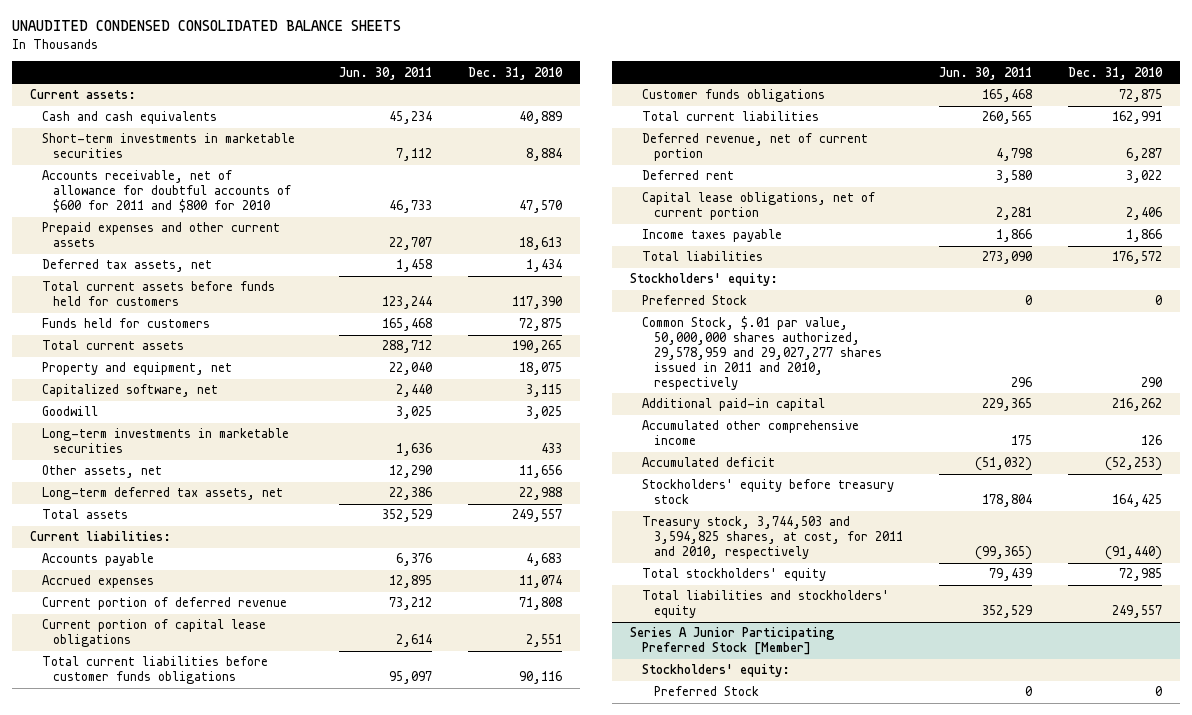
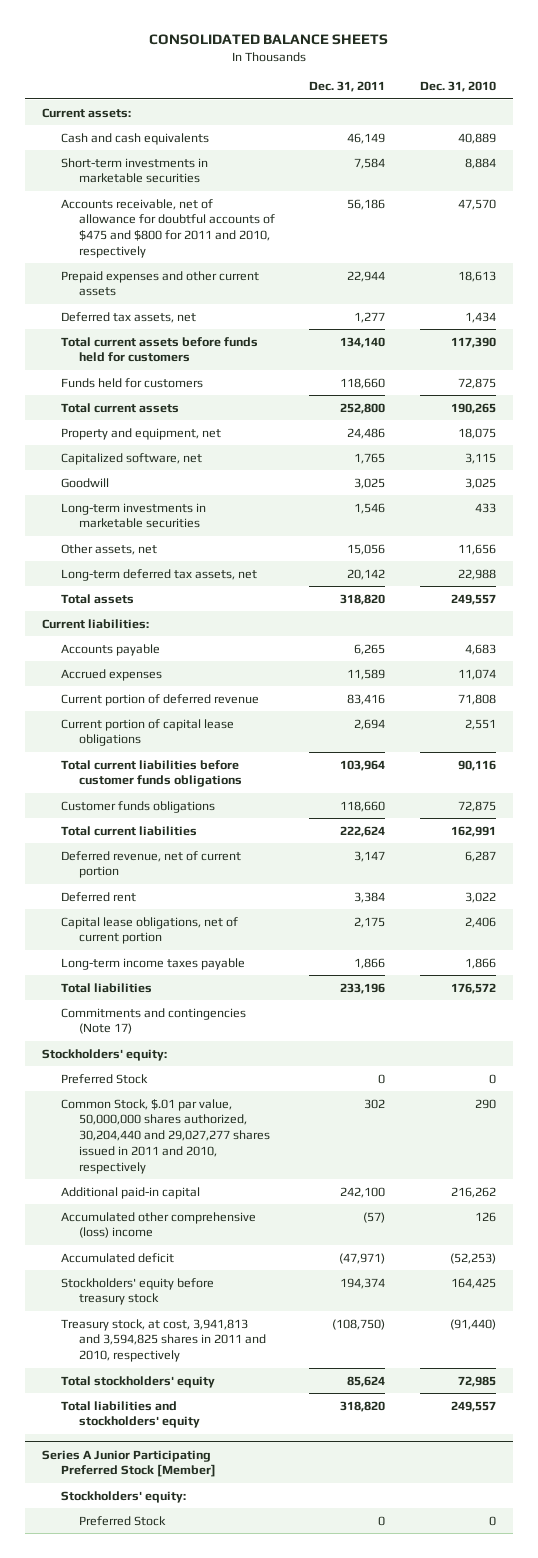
[11,20,401,32] UNAUDITED CONDENSED CONSOLIDATED BALANCE SHEETS -> [148,34,388,46] CONSOLIDATED BALANCE SHEETS
[338,66,432,80] Jun. 30, 2011 -> none
none -> [309,81,386,93] Dec. 31, 2011
[41,170,292,214] Accounts receivable, net of allowance for doubtful accounts of $600 for 2011 and $800 for 2010 -> [60,198,276,258] Accounts receivable, net of allowance for doubtful accounts of $475 and $800 for 2011 and 2010, respectively
[641,229,782,243] Income taxes payable -> [60,957,245,970] Long-term income taxes payable
none -> [60,1007,246,1035] Commitments and contingencies (Note 17)
[641,316,882,390] Common Stock, $.01 par value, 50,000,000 shares authorized, 29,578,959 and 29,027,277 shares issued in 2011 and 2010, respectively -> [60,1098,271,1174] Common Stock, $.01 par value, 50,000,000 shares authorized, 30,204,440 and 29,027,277 shares issued in 2011 and 2010, respectively
[641,420,859,446] Accumulated other comprehensive income -> [60,1211,256,1239] Accumulated other comprehensive (loss) income
[641,516,903,560] Treasury stock, 3,744,503 and 3,594,825 shares, at cost, for 2011 and 2010, respectively -> [60,1318,267,1363] Treasury stock, at cost, 3,941,813 and 3,594,825 shares in 2011 and 2010, respectively

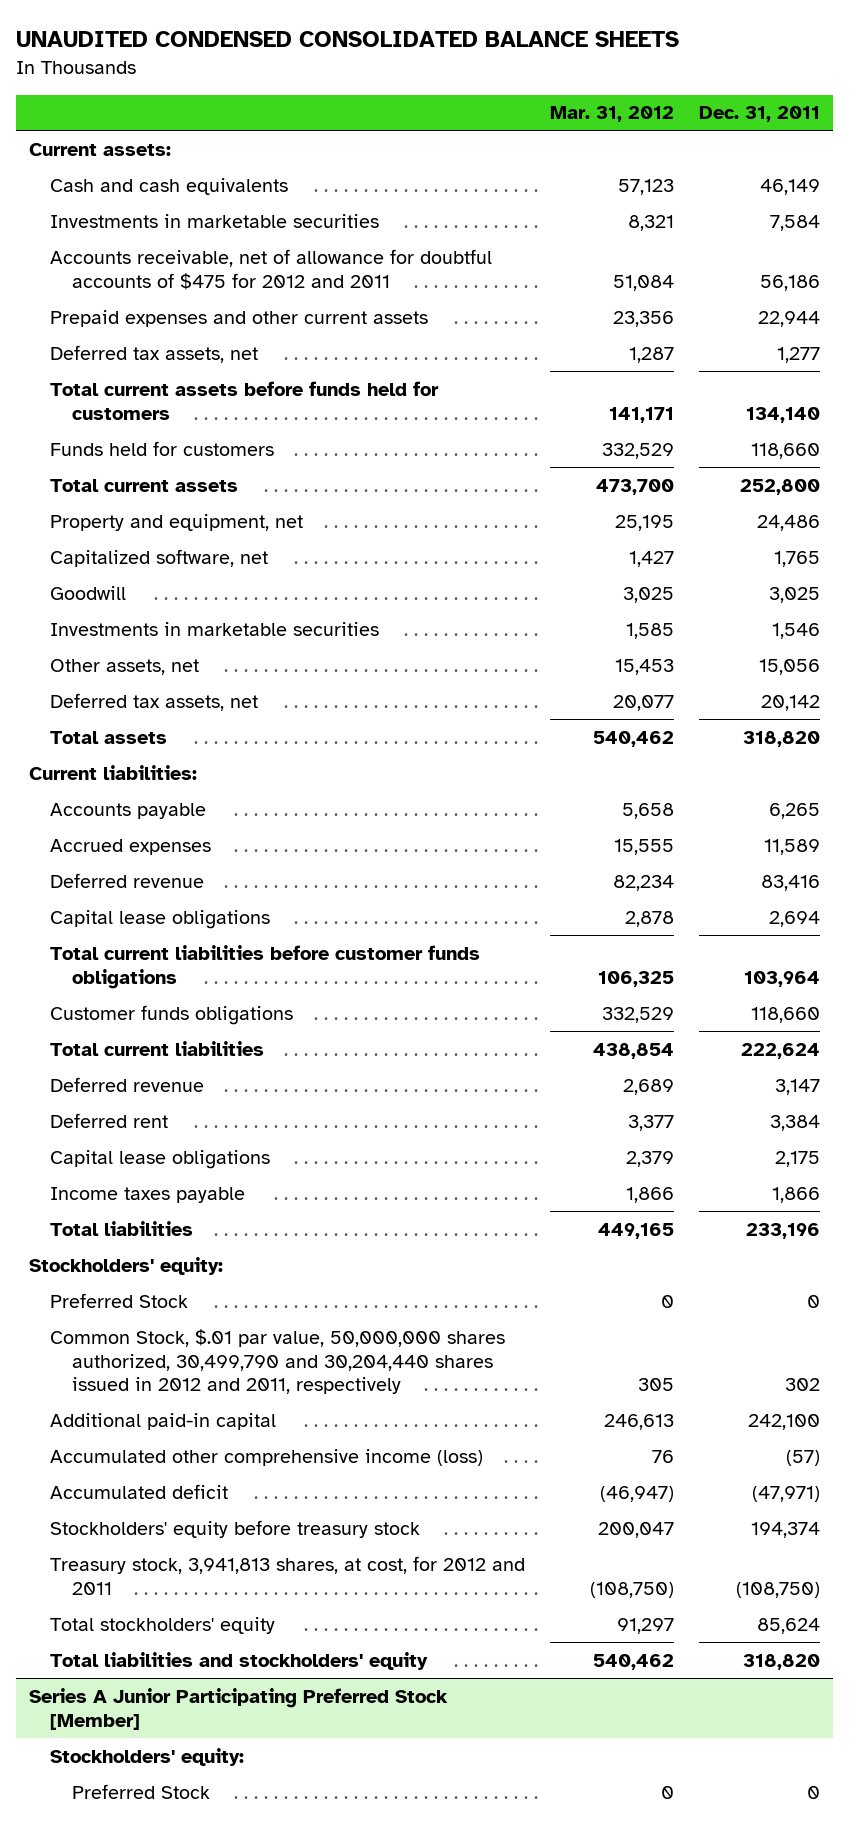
[148,34,388,46] CONSOLIDATED BALANCE SHEETS -> [16,31,680,48] UNAUDITED CONDENSED CONSOLIDATED BALANCE SHEETS
[419,81,496,93] Dec. 31, 2010 -> none
none -> [550,106,675,123] Mar. 31, 2012
[60,157,208,184] Short-term investments in marketable securities -> [50,213,380,228] Investments in marketable securities
[60,198,276,258] Accounts receivable, net of allowance for doubtful accounts of $475 and $800 for 2011 and 2010, respectively -> [50,248,493,290] Accounts receivable, net of allowance for doubtful accounts of $475 for 2012 and 2011
[60,502,206,529] Long-term investments in marketable securities -> [50,621,380,636] Investments in marketable securities
[60,568,257,581] Long-term deferred tax assets, net -> [50,692,259,711] Deferred tax assets, net
[60,693,259,706] Current portion of deferred revenue -> [50,872,205,888] Deferred revenue
[60,718,234,747] Current portion of capital lease obligations -> [50,909,271,929] Capital lease obligations
[60,850,241,879] Deferred revenue, net of current portion -> [50,1076,205,1092] Deferred revenue
[60,916,238,945] Capital lease obligations, net of current portion -> [50,1149,271,1169] Capital lease obligations
[60,957,245,970] Long-term income taxes payable -> [50,1186,246,1203] Income taxes payable
[60,1007,246,1035] Commitments and contingencies (Note 17) -> none
[60,1098,271,1174] Common Stock, $.01 par value, 50,000,000 shares authorized, 30,204,440 and 29,027,277 shares issued in 2011 and 2010, respectively -> [50,1328,506,1395] Common Stock, $.01 par value, 50,000,000 shares authorized, 30,499,790 and 30,204,440 shares issued in 2012 and 2011, respectively
[60,1211,256,1239] Accumulated other comprehensive (loss) income -> [50,1448,484,1466] Accumulated other comprehensive income (loss)
[60,1318,267,1363] Treasury stock, at cost, 3,941,813 and 3,594,825 shares in 2011 and 2010, respectively -> [50,1555,526,1595] Treasury stock, 3,941,813 shares, at cost, for 2012 and 2011

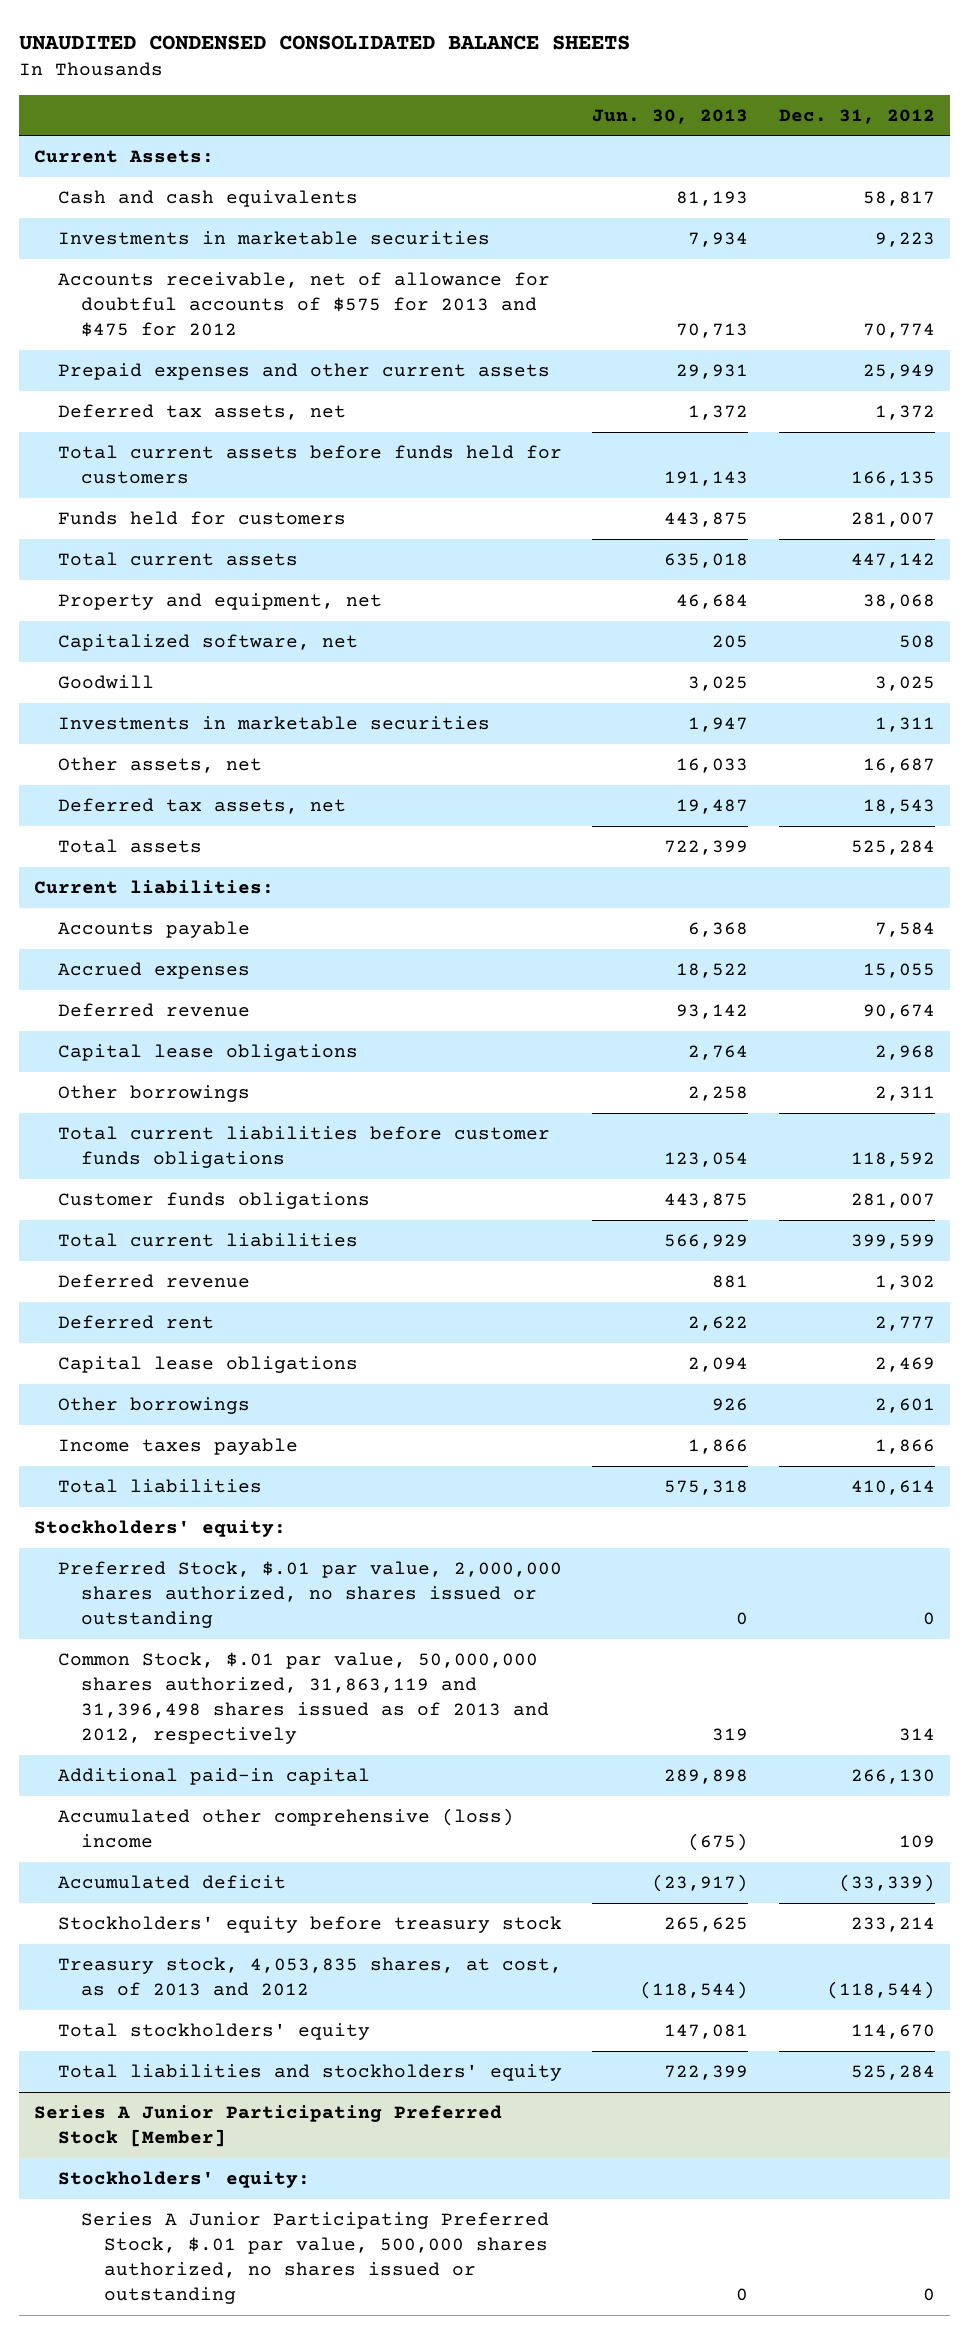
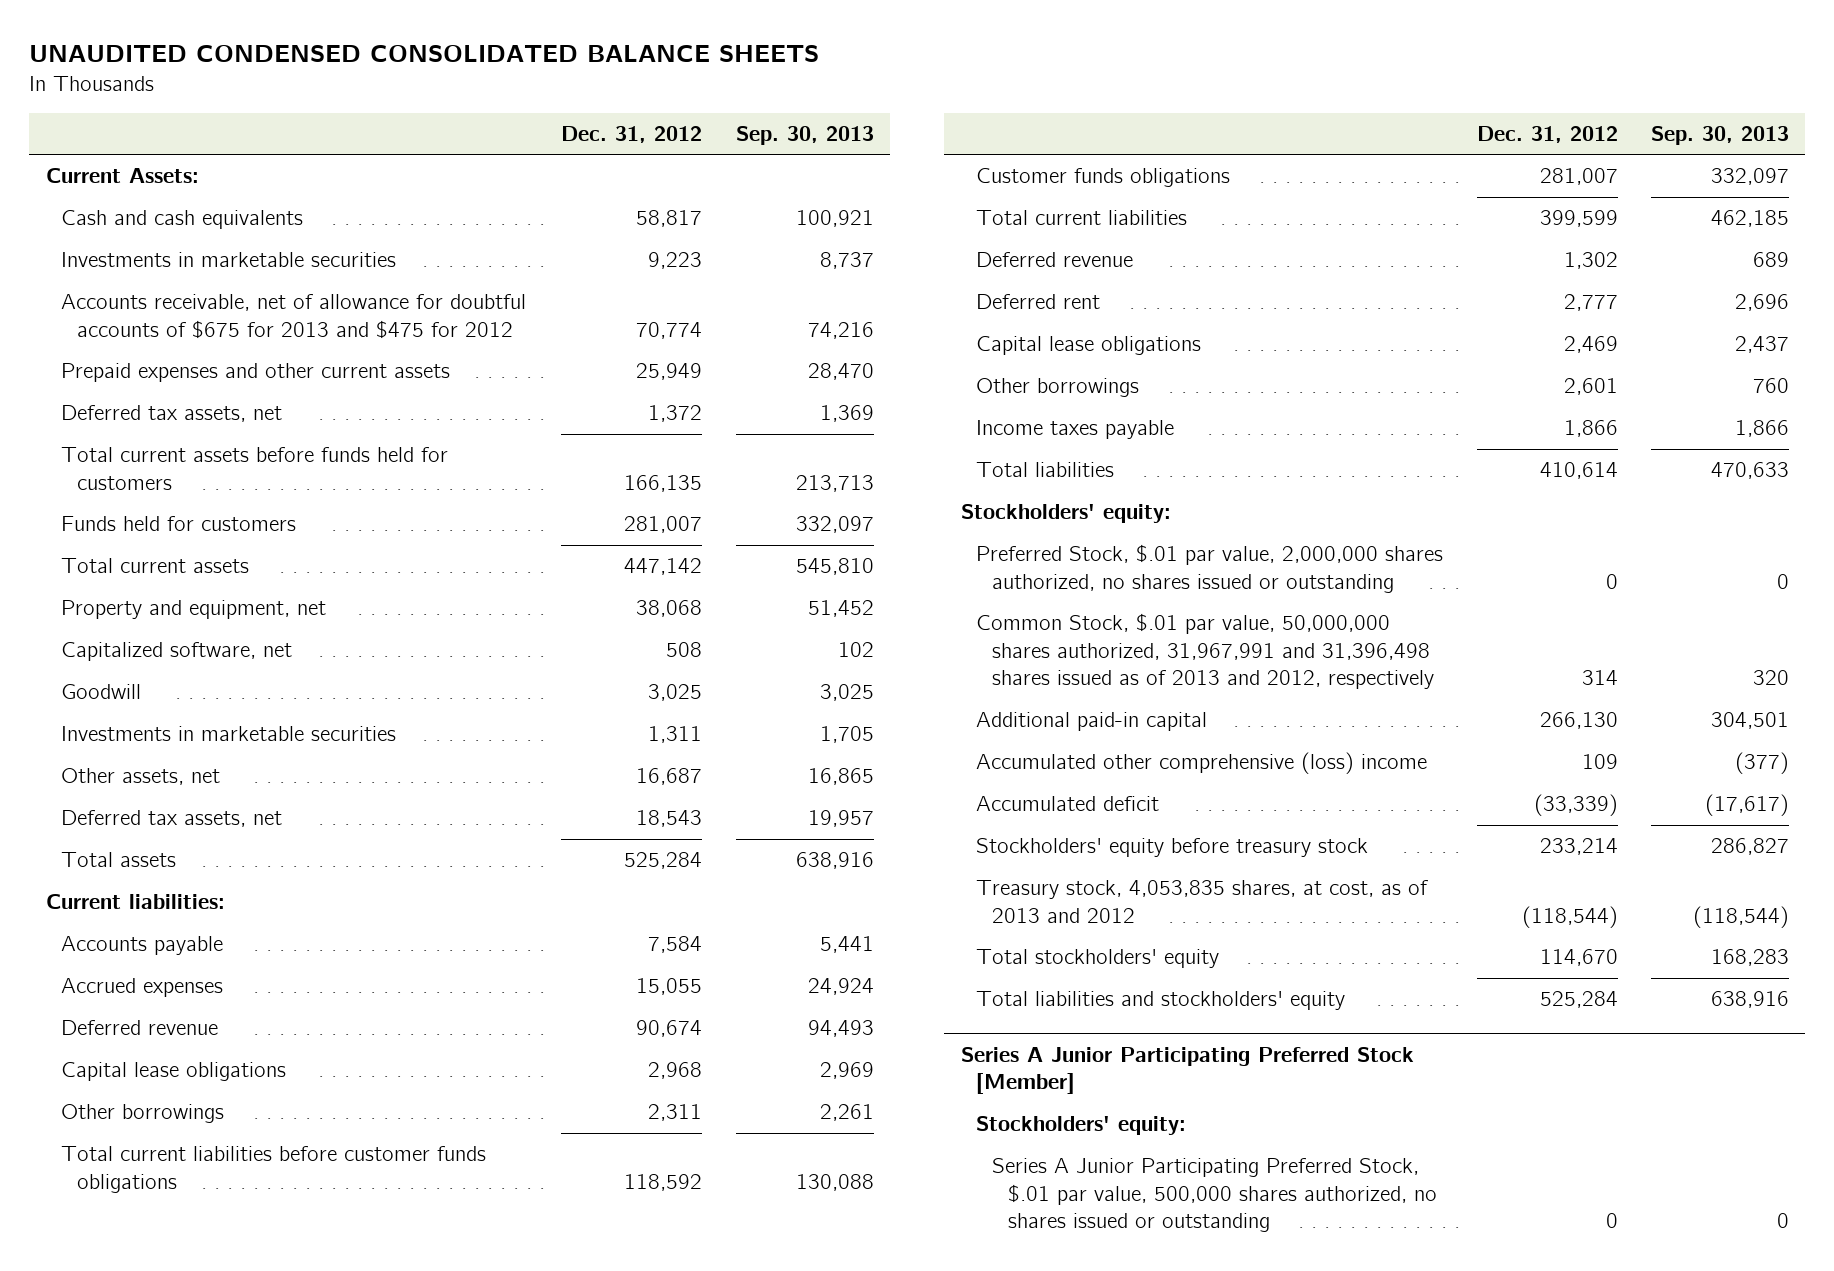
[592,108,749,124] Jun. 30, 2013 -> none
none -> [735,126,874,146] Sep. 30, 2013
[57,271,550,338] Accounts receivable, net of allowance for doubtful accounts of $575 for 2013 and $475 for 2012 -> [61,294,527,339] Accounts receivable, net of allowance for doubtful accounts of $675 for 2013 and $475 for 2012
[57,1651,549,1745] Common Stock, $.01 par value, 50,000,000 shares authorized, 31,863,119 and 31,396,498 shares issued as of 2013 and 2012, respectively -> [976,613,1435,690] Common Stock, $.01 par value, 50,000,000 shares authorized, 31,967,991 and 31,396,498 shares issued as of 2013 and 2012, respectively

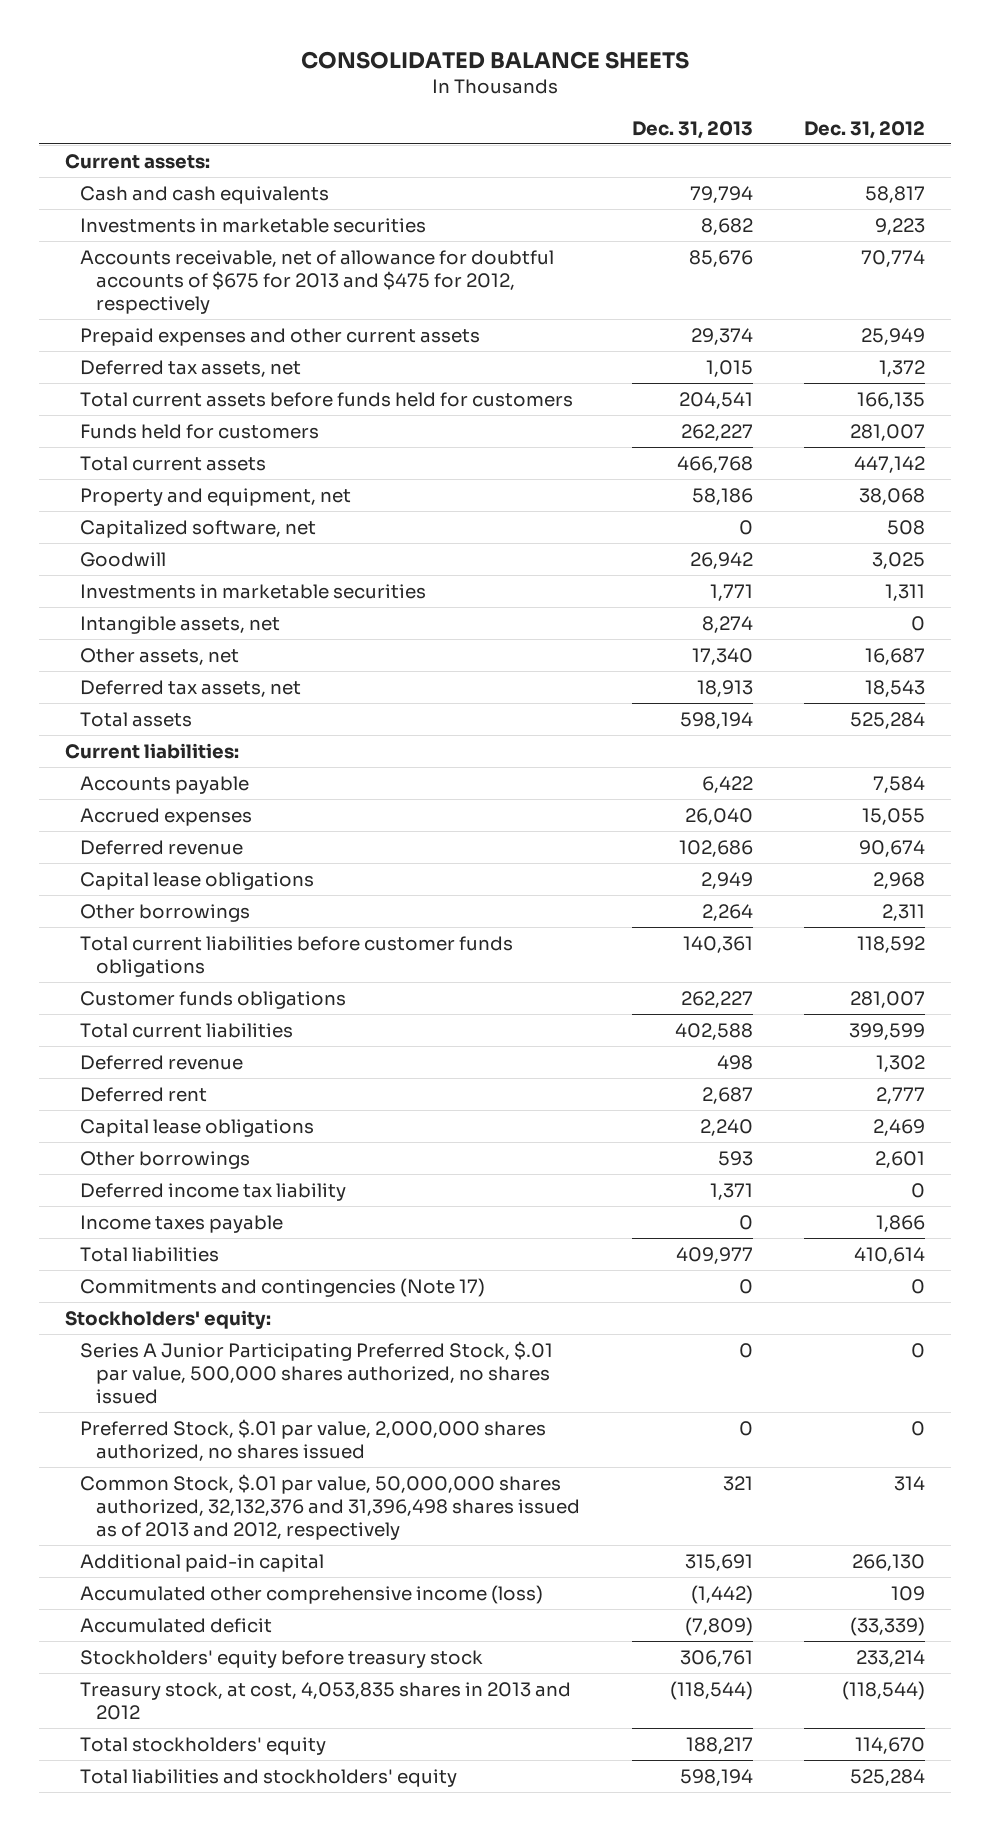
[28,45,819,63] UNAUDITED CONDENSED CONSOLIDATED BALANCE SHEETS -> [301,51,690,70] CONSOLIDATED BALANCE SHEETS
[735,126,874,146] Sep. 30, 2013 -> none
none -> [631,120,753,139] Dec. 31, 2013
[45,168,199,184] Current Assets: -> [65,153,211,169] Current assets:
[61,294,527,339] Accounts receivable, net of allowance for doubtful accounts of $675 for 2013 and $475 for 2012 -> [80,249,555,315] Accounts receivable, net of allowance for doubtful accounts of $675 for 2013 and $475 for 2012, respectively
none -> [80,615,281,634] Intangible assets, net
none -> [80,1182,347,1201] Deferred income tax liability
none -> [80,1277,486,1297] Commitments and contingencies (Note 17)
none -> [80,1340,554,1405] Series A Junior Participating Preferred Stock, $.01 par value, 500,000 shares authorized, no shares issued
[976,544,1444,593] Preferred Stock, $.01 par value, 2,000,000 shares authorized, no shares issued or outstanding -> [80,1418,547,1461] Preferred Stock, $.01 par value, 2,000,000 shares authorized, no shares issued
[976,613,1435,690] Common Stock, $.01 par value, 50,000,000 shares authorized, 31,967,991 and 31,396,498 shares issued as of 2013 and 2012, respectively -> [80,1473,580,1541] Common Stock, $.01 par value, 50,000,000 shares authorized, 32,132,376 and 31,396,498 shares issued as of 2013 and 2012, respectively
[976,752,1428,775] Accumulated other comprehensive (loss) income -> [80,1584,544,1604] Accumulated other comprehensive income (loss)
[976,880,1429,923] Treasury stock, 4,053,835 shares, at cost, as of 2013 and 2012 -> [80,1681,572,1720] Treasury stock, at cost, 4,053,835 shares in 2013 and 2012
[960,1046,1414,1095] Series A Junior Participating Preferred Stock [Member] -> none
[976,1116,1187,1136] Stockholders' equity: -> none
[992,1158,1438,1233] Series A Junior Participating Preferred Stock, $.01 par value, 500,000 shares authorized, no shares issued or outstanding -> none

